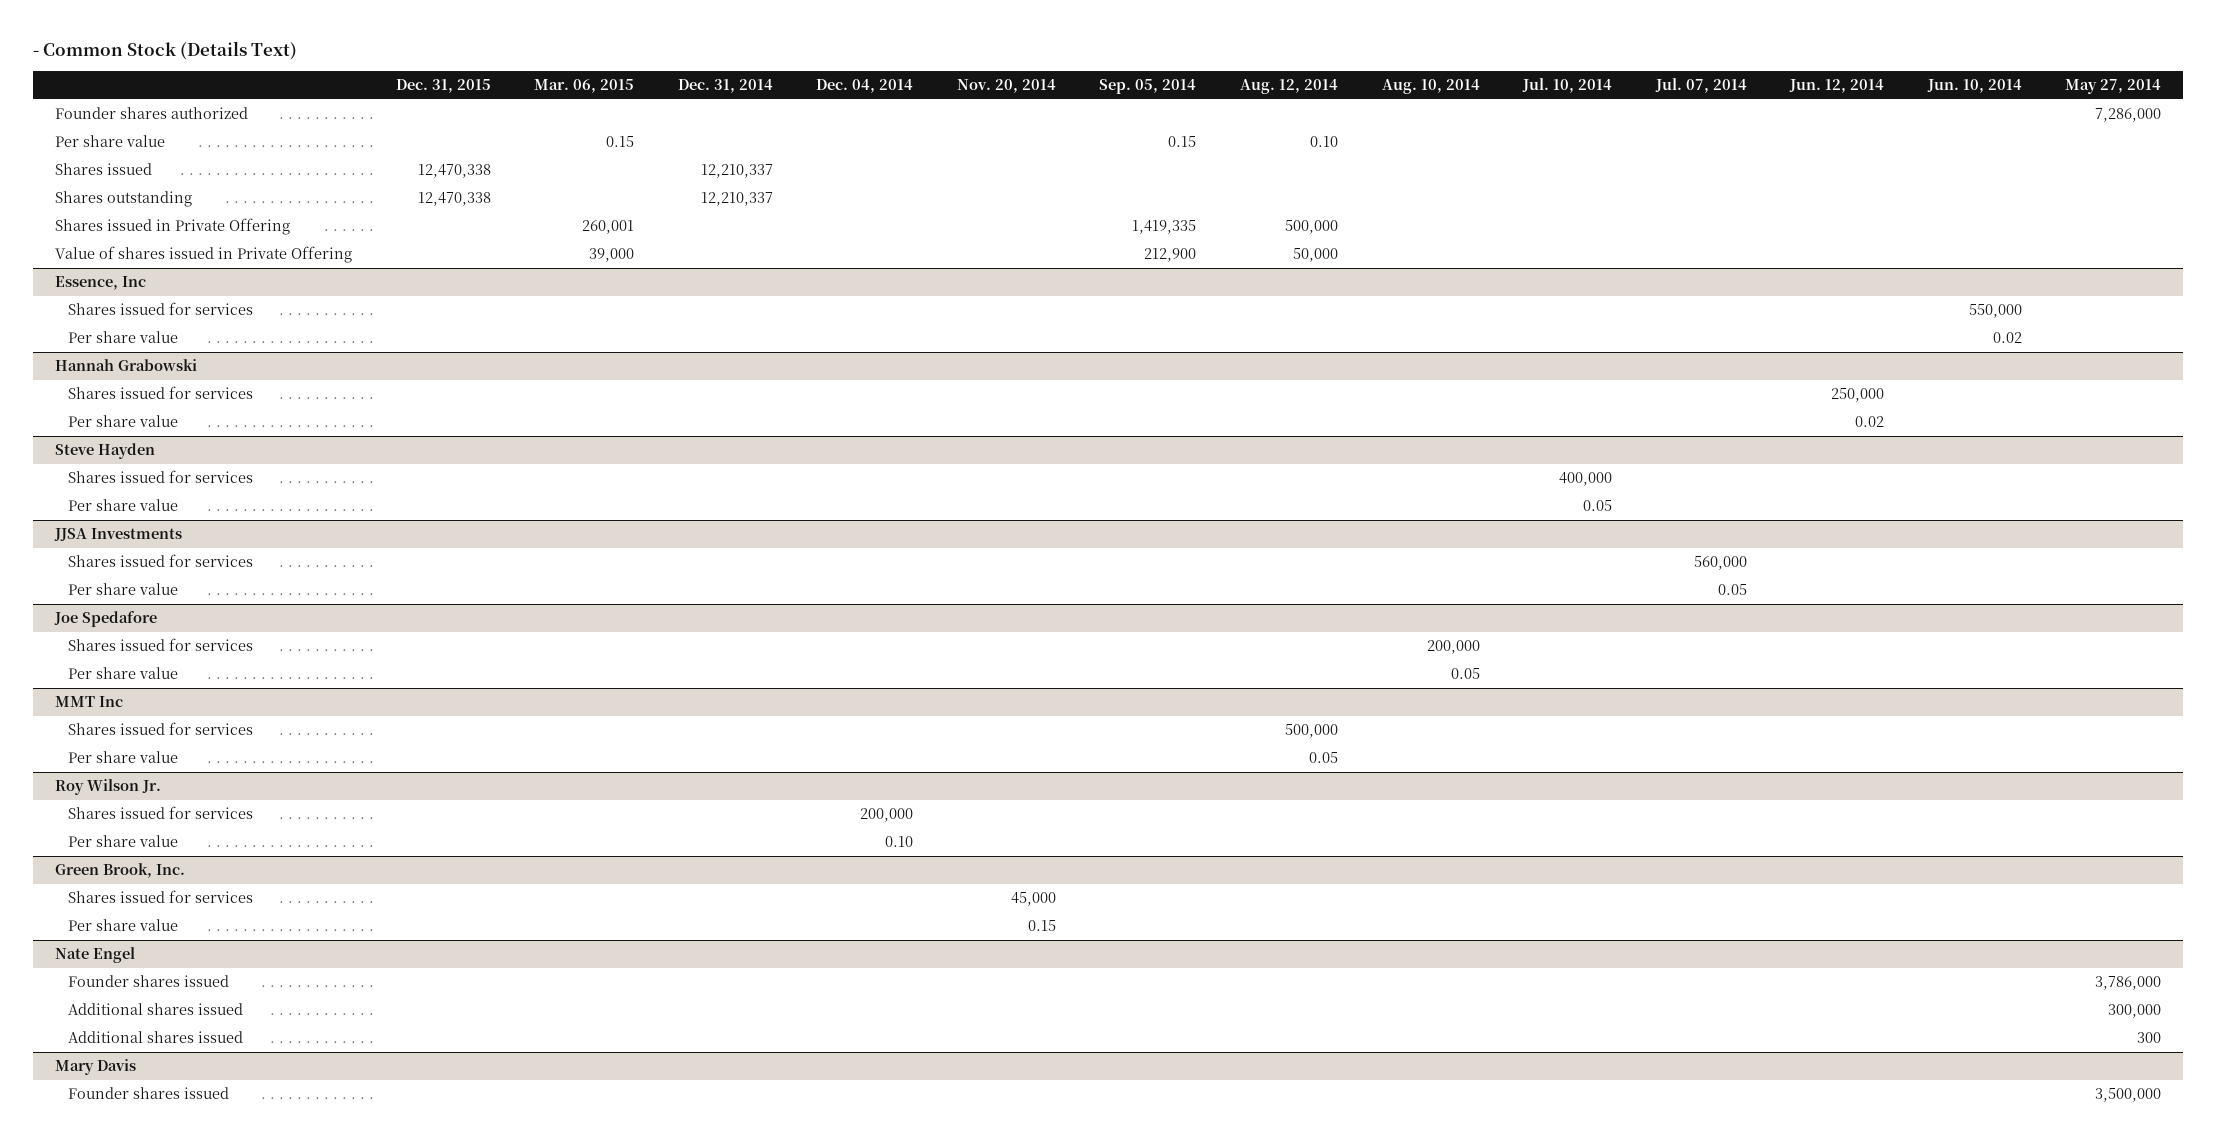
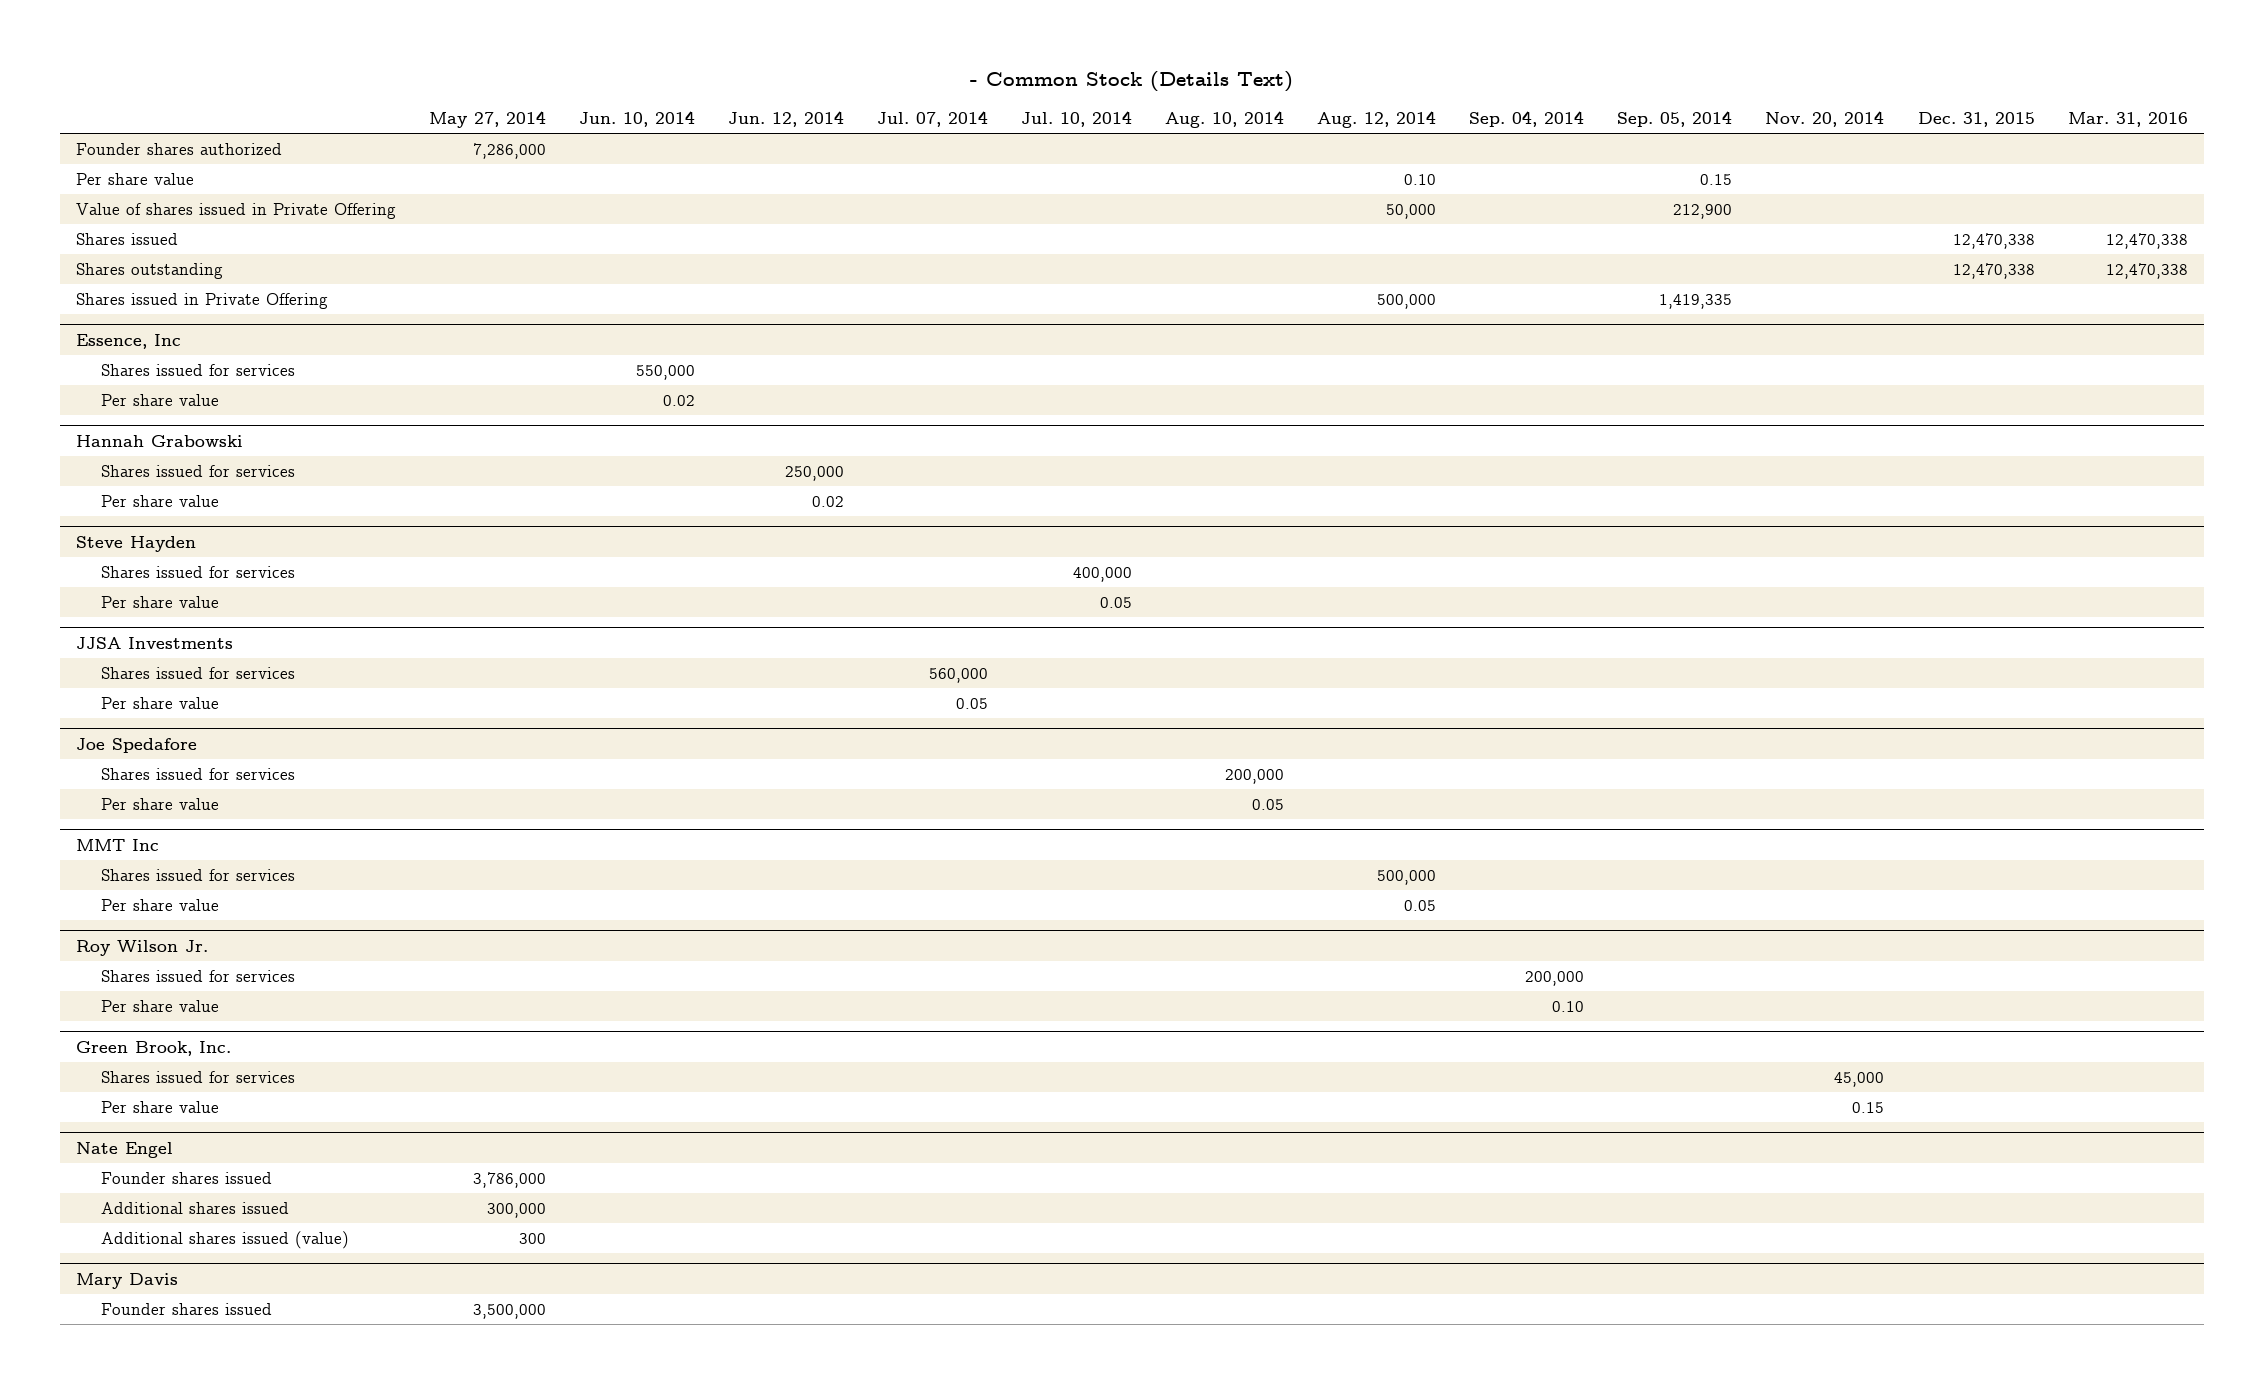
[534,78,635,93] Mar. 06, 2015 -> none
[677,78,773,93] Dec. 31, 2014 -> none
[816,78,914,93] Dec. 04, 2014 -> none
none -> [1469,110,1585,127] Sep. 04, 2014
none -> [2067,111,2188,127] Mar. 31, 2016
[55,246,353,264] Value of shares issued in Private Offering -> [76,202,397,219] Value of shares issued in Private Offering
[67,1031,243,1044] Additional shares issued -> [100,1230,349,1249] Additional shares issued (value)

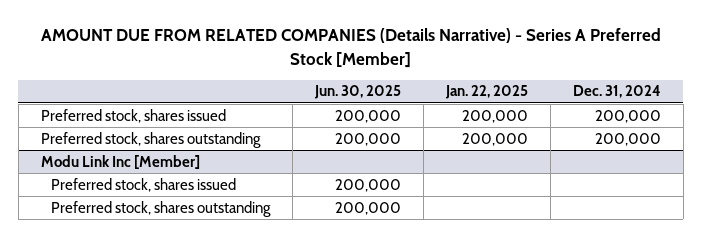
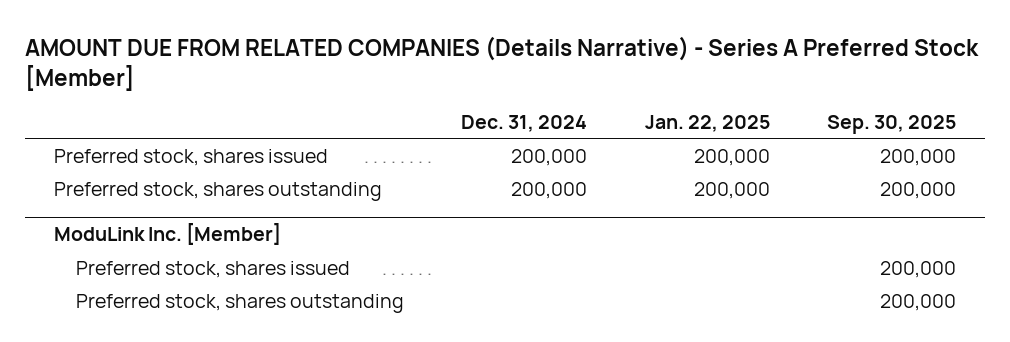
[314,85,402,100] Jun. 30, 2025 -> none
none -> [826,114,956,134] Sep. 30, 2025
[40,154,200,169] Modu Link Inc [Member] -> [54,223,282,246] ModuLink Inc. [Member]

